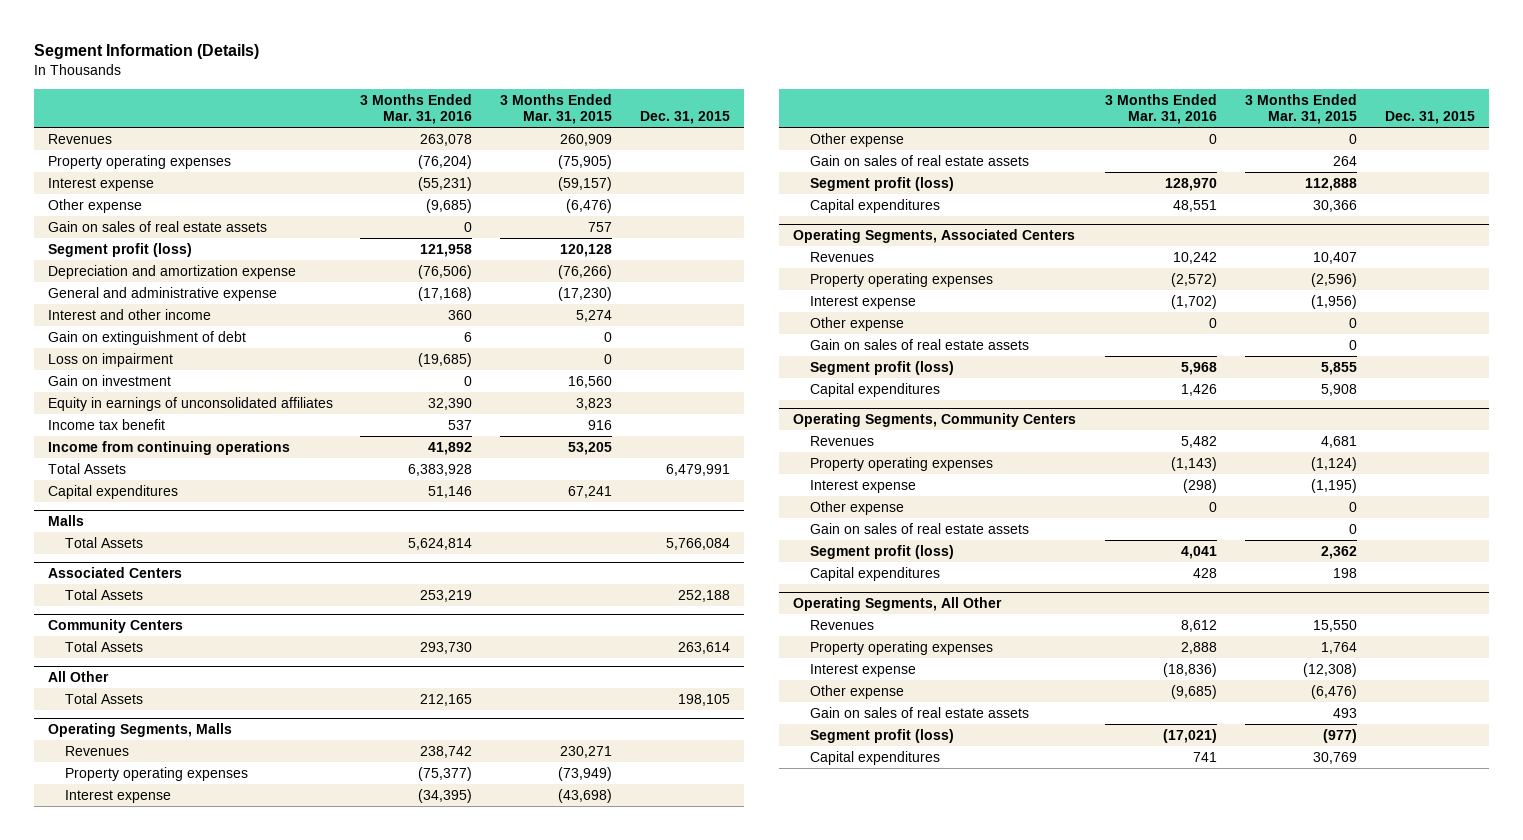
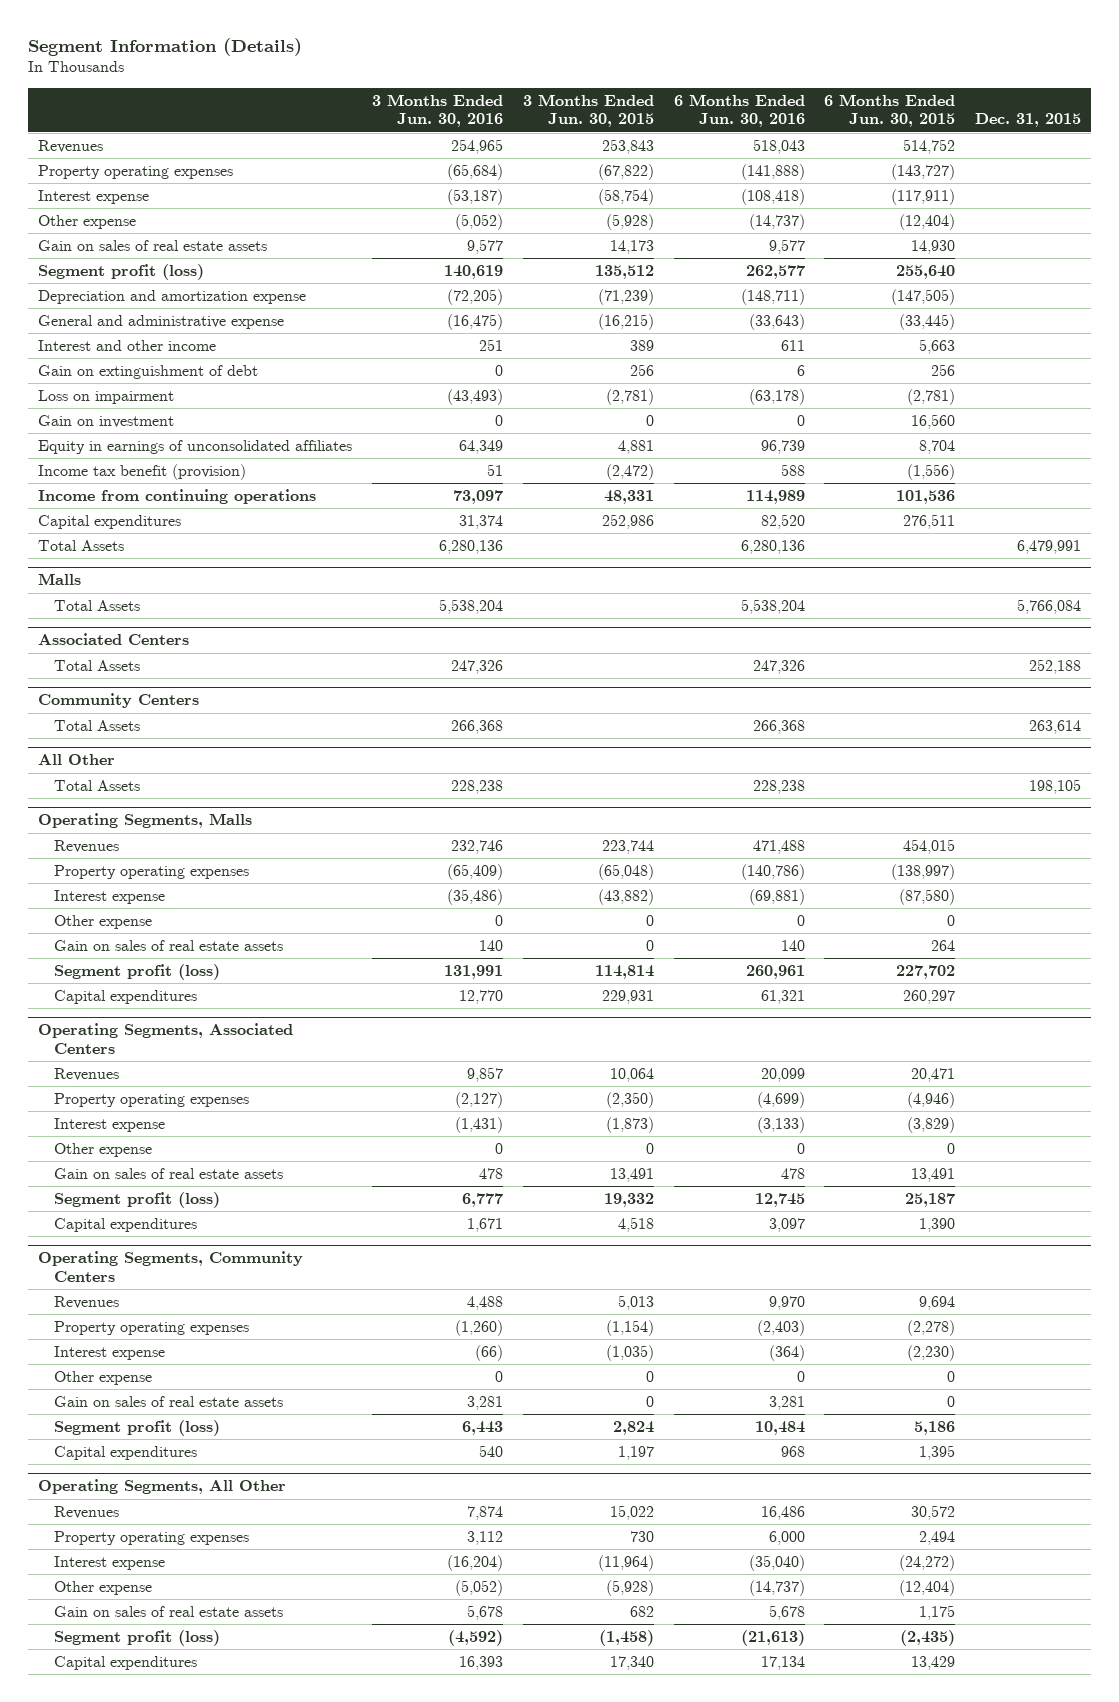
[360,93,473,125] 3 Months Ended Mar. 31, 2016 -> none
[500,93,613,125] 3 Months Ended Mar. 31, 2015 -> none
none -> [371,93,503,128] 3 Months Ended Jun. 30, 2016
none -> [522,93,654,128] 3 Months Ended Jun. 30, 2015
none -> [673,93,805,128] 6 Months Ended Jun. 30, 2016
none -> [824,93,956,128] 6 Months Ended Jun. 30, 2015
[47,419,165,431] Income tax benefit -> [37,464,246,481] Income tax benefit (provision)
[47,463,126,475] Total Assets -> [37,540,124,552] Total Assets

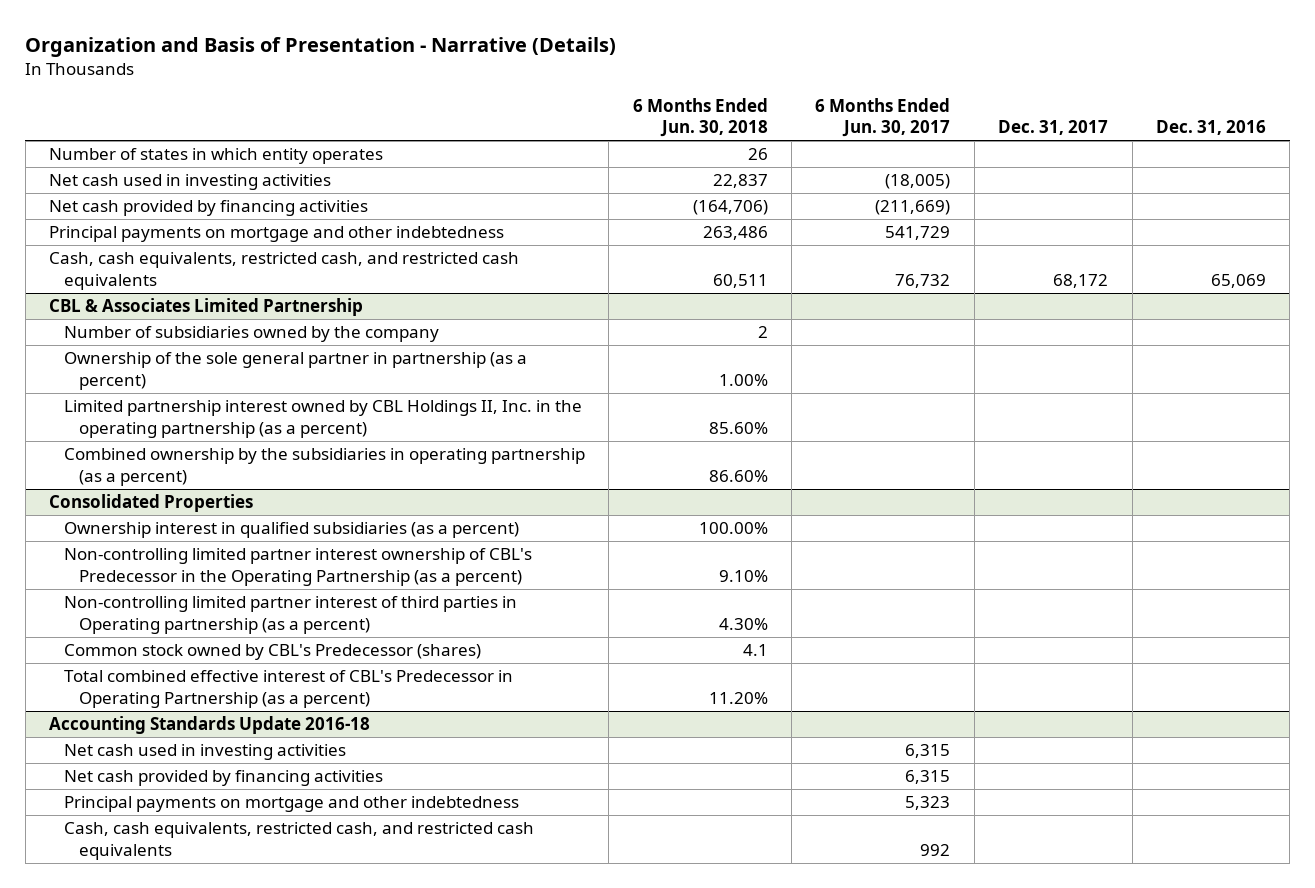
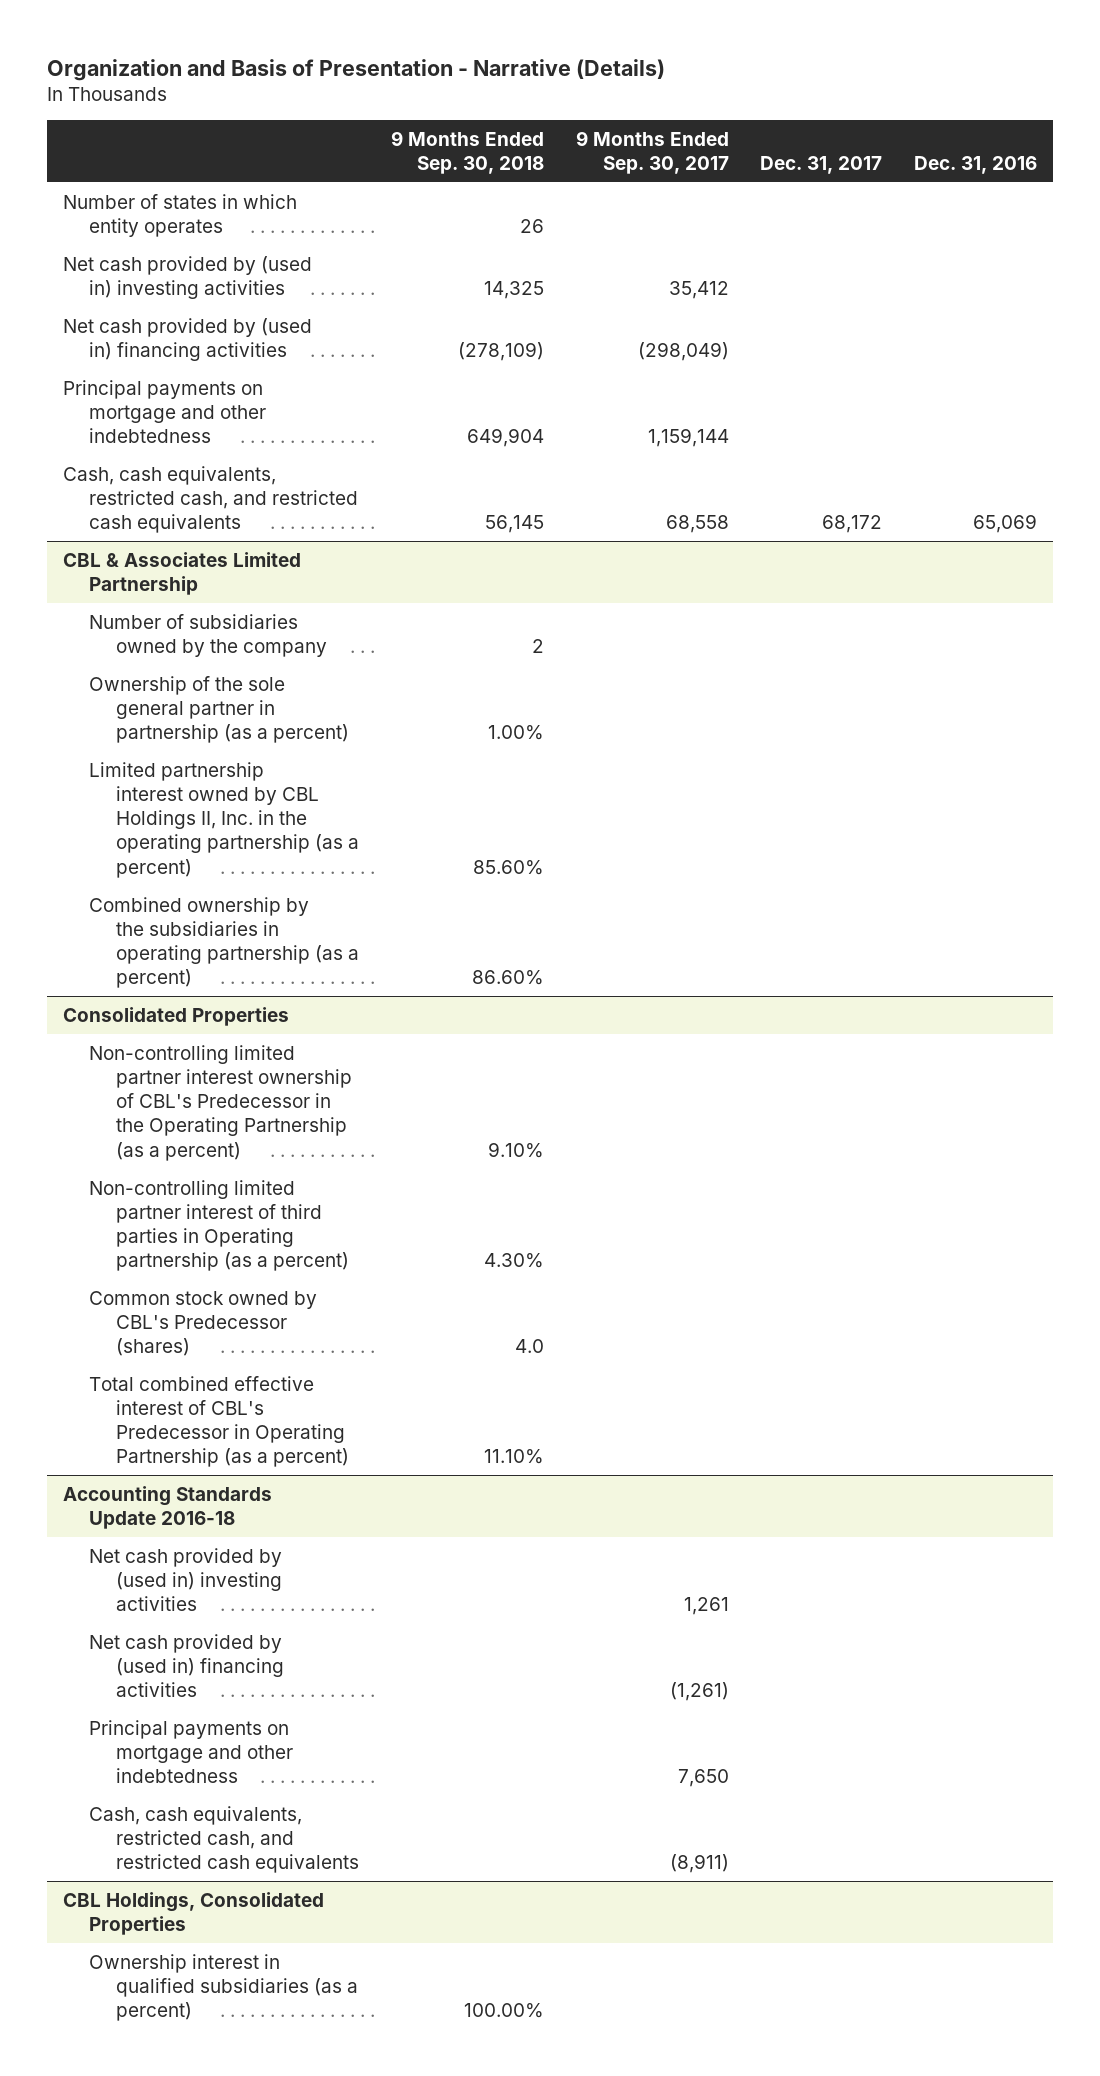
[632,97,768,138] 6 Months Ended Jun. 30, 2018 -> none
[815,97,951,138] 6 Months Ended Jun. 30, 2017 -> none
none -> [390,130,544,175] 9 Months Ended Sep. 30, 2018
none -> [575,130,729,175] 9 Months Ended Sep. 30, 2017
[48,174,331,191] Net cash used in investing activities -> [62,255,312,299] Net cash provided by (used in) investing activities
[48,200,368,217] Net cash provided by financing activities -> [62,317,312,361] Net cash provided by (used in) financing activities
[63,522,519,539] Ownership interest in qualified subsidiaries (as a percent) -> none
[63,744,346,761] Net cash used in investing activities -> [89,1547,283,1612] Net cash provided by (used in) investing activities
[63,770,383,787] Net cash provided by financing activities -> [89,1633,284,1698] Net cash provided by (used in) financing activities
none -> [62,1891,324,1935] CBL Holdings, Consolidated Properties
none -> [89,1953,358,2022] Ownership interest in qualified subsidiaries (as a percent)

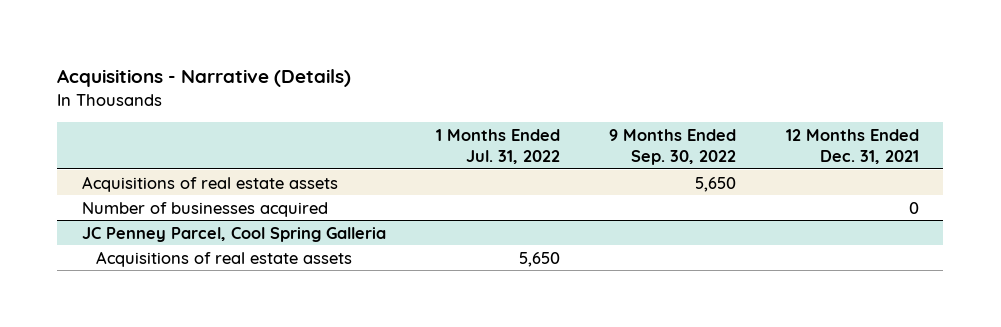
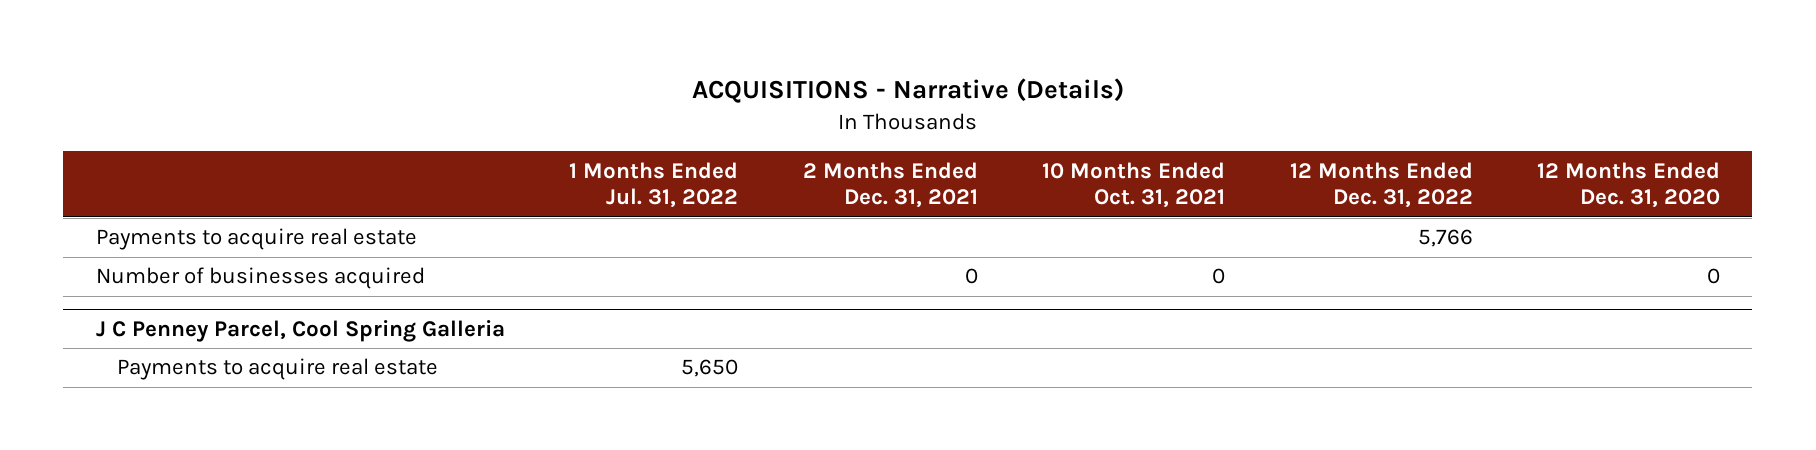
[57,69,352,88] Acquisitions - Narrative (Details) -> [691,78,1124,104] ACQUISITIONS - Narrative (Details)
[609,129,737,165] 9 Months Ended Sep. 30, 2022 -> none
[785,129,919,164] 12 Months Ended Dec. 31, 2021 -> none
none -> [802,161,978,209] 2 Months Ended Dec. 31, 2021
none -> [1042,161,1226,209] 10 Months Ended Oct. 31, 2021
none -> [1289,161,1473,209] 12 Months Ended Dec. 31, 2022
none -> [1537,161,1721,209] 12 Months Ended Dec. 31, 2020
[82,175,339,192] Acquisitions of real estate assets -> [95,228,417,251] Payments to acquire real estate
[82,226,387,242] JC Penney Parcel, Cool Spring Galleria -> [95,319,505,342] J C Penney Parcel, Cool Spring Galleria
[96,250,353,267] Acquisitions of real estate assets -> [116,358,438,381] Payments to acquire real estate

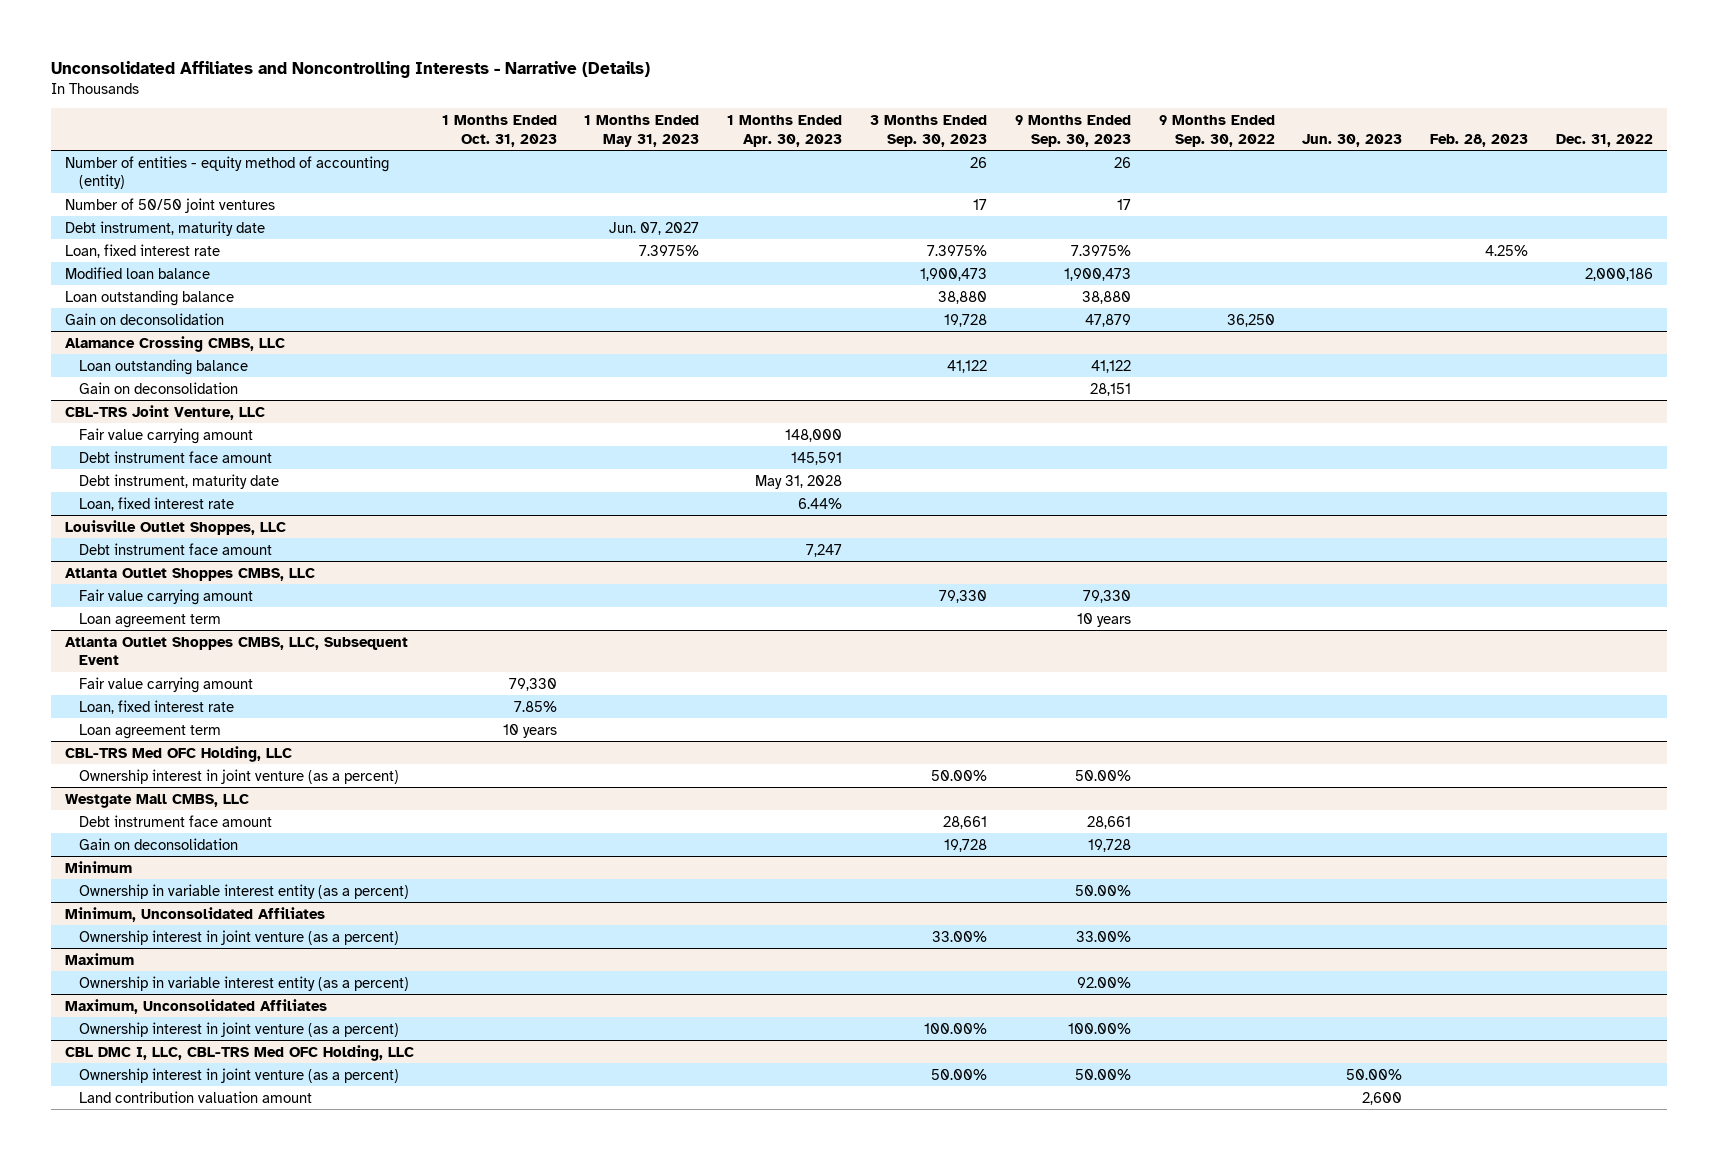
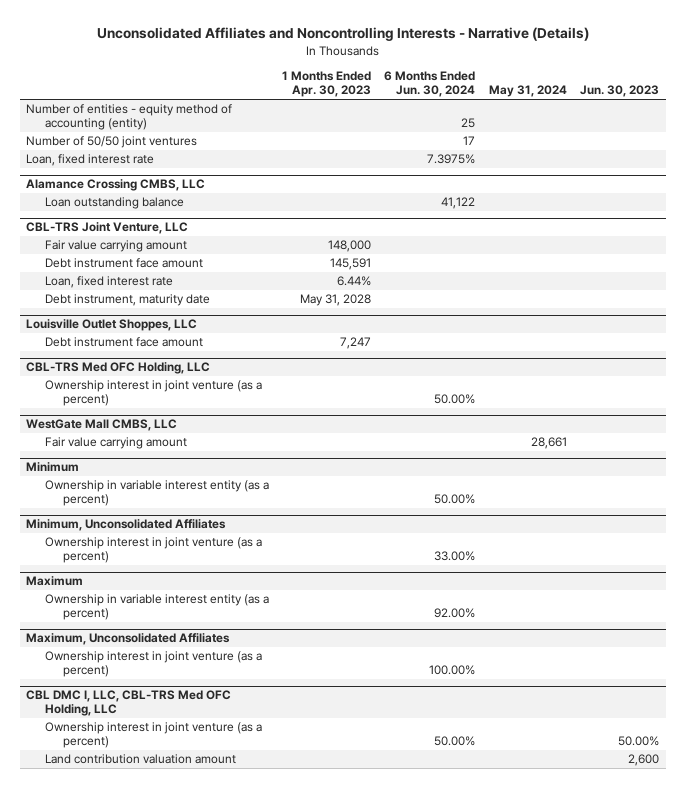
[441,114,557,147] 1 Months Ended Oct. 31, 2023 -> none
[584,114,700,147] 1 Months Ended May 31, 2023 -> none
[869,114,987,147] 3 Months Ended Sep. 30, 2023 -> none
[1014,114,1131,147] 9 Months Ended Sep. 30, 2023 -> none
[1158,114,1275,147] 9 Months Ended Sep. 30, 2022 -> none
[1430,133,1529,147] Feb. 28, 2023 -> none
[1555,133,1653,147] Dec. 31, 2022 -> none
none -> [384,71,476,98] 6 Months Ended Jun. 30, 2024
none -> [488,85,567,98] May 31, 2024
[64,220,265,236] Debt instrument, maturity date -> none
[64,266,210,279] Modified loan balance -> none
[64,289,234,306] Loan outstanding balance -> none
[64,312,224,325] Gain on deconsolidation -> none
[78,381,238,394] Gain on deconsolidation -> none
[78,473,279,489] Debt instrument, maturity date -> [44,294,210,307] Debt instrument, maturity date
[64,567,315,581] Atlanta Outlet Shoppes CMBS, LLC -> none
[78,588,253,605] Fair value carrying amount -> none
[78,612,221,628] Loan agreement term -> none
[64,636,408,666] Atlanta Outlet Shoppes CMBS, LLC, Subsequent Event -> none
[78,676,253,693] Fair value carrying amount -> none
[78,699,234,714] Loan, fixed interest rate -> none
[78,723,221,739] Loan agreement term -> none
[78,814,272,827] Debt instrument face amount -> none
[78,837,238,850] Gain on deconsolidation -> none
[64,793,249,808] Westgate Mall CMBS, LLC -> [26,419,178,432] WestGate Mall CMBS, LLC
none -> [44,437,187,450] Fair value carrying amount

